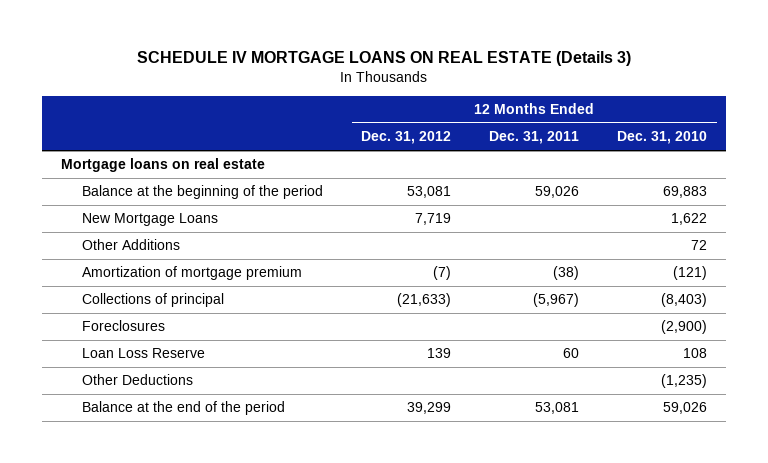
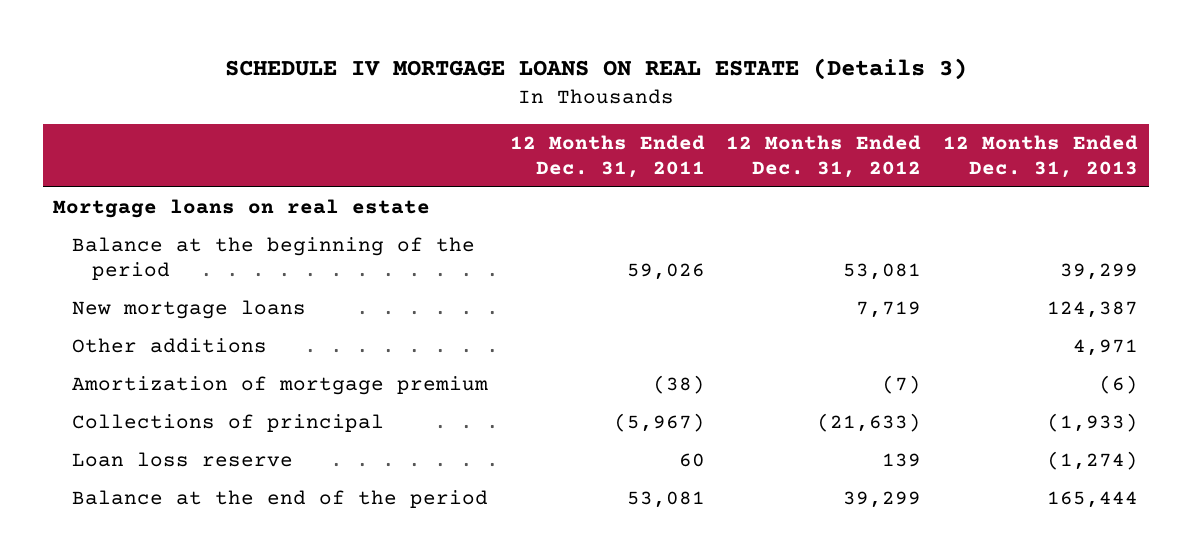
[617,131,708,145] Dec. 31, 2010 -> none
none -> [942,135,1138,178] 12 Months Ended Dec. 31, 2013
[81,213,218,227] New Mortgage Loans -> [72,300,307,320] New mortgage loans
[81,239,180,251] Other Additions -> [72,338,268,354] Other additions
[81,320,165,332] Foreclosures -> none
[81,374,193,386] Other Deductions -> none
[81,348,205,359] Loan Loss Reserve -> [72,452,294,468] Loan loss reserve

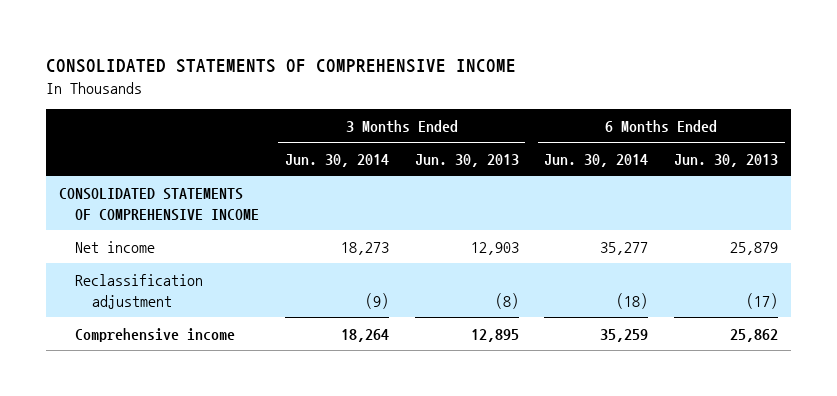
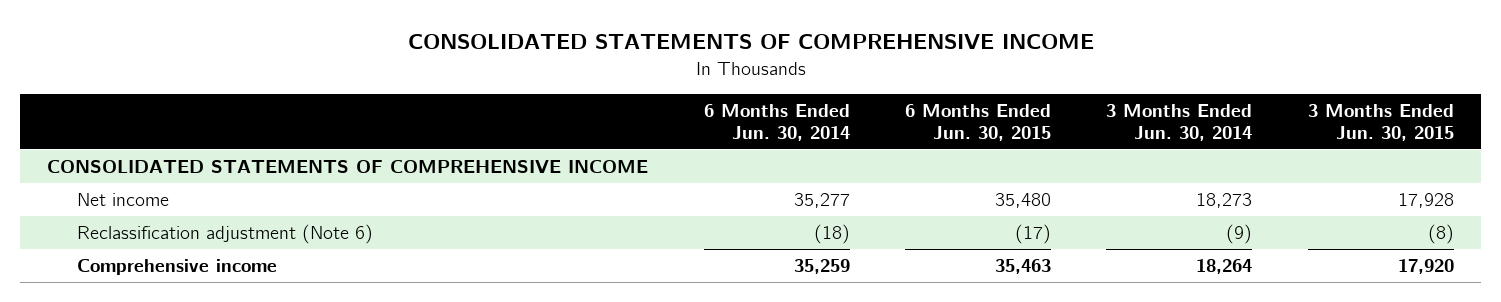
[414,153,519,167] Jun. 30, 2013 -> none
[674,153,779,167] Jun. 30, 2013 -> none
none -> [905,103,1052,141] 6 Months Ended Jun. 30, 2015
none -> [1307,103,1454,141] 3 Months Ended Jun. 30, 2015
[75,273,204,309] Reclassification adjustment -> [77,223,374,244] Reclassification adjustment (Note 6)

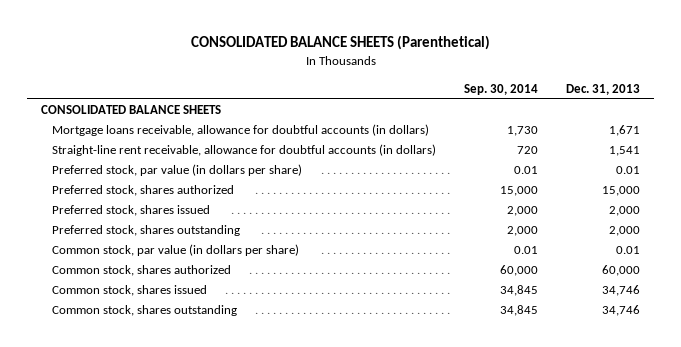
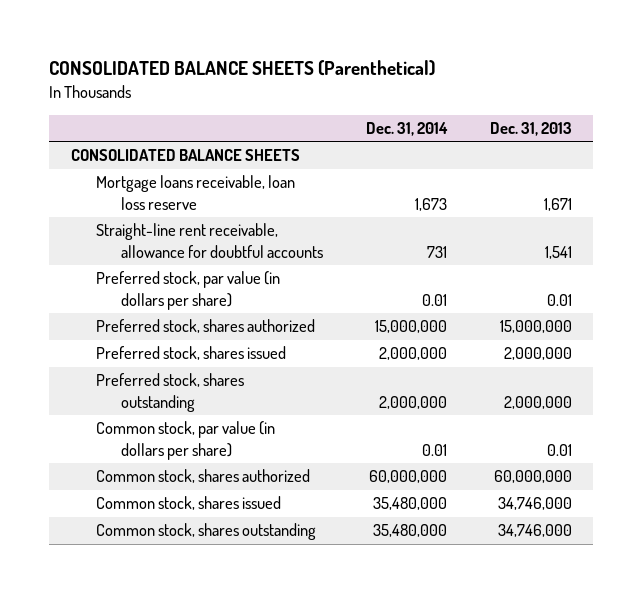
[463,83,538,95] Sep. 30, 2014 -> none
none -> [365,121,448,136] Dec. 31, 2014
[51,124,429,137] Mortgage loans receivable, allowance for doubtful accounts (in dollars) -> [95,175,295,210] Mortgage loans receivable, loan loss reserve
[51,144,436,157] Straight-line rent receivable, allowance for doubtful accounts (in dollars) -> [95,223,323,258] Straight-line rent receivable, allowance for doubtful accounts
[602,186,641,197] 15,000 -> [499,320,572,334] 15,000,000
[609,206,641,217] 2,000 -> [503,347,572,361] 2,000,000
[609,226,641,237] 2,000 -> [503,395,572,409] 2,000,000
[602,265,641,277] 60,000 -> [493,470,572,484] 60,000,000
[602,285,641,297] 34,746 -> [497,497,572,511] 34,746,000
[602,305,641,317] 34,746 -> [497,524,572,538] 34,746,000

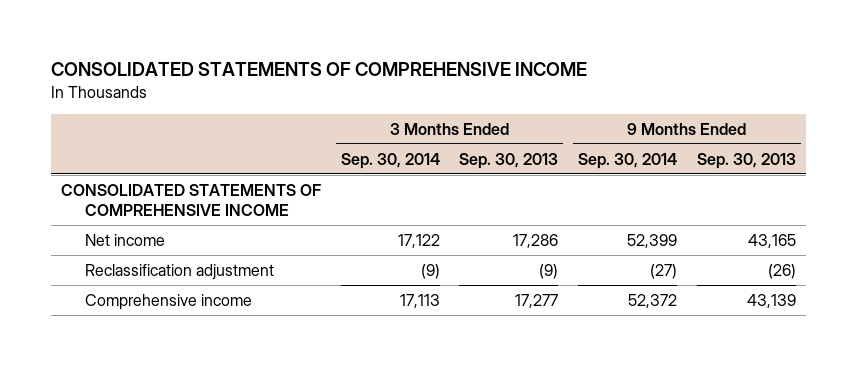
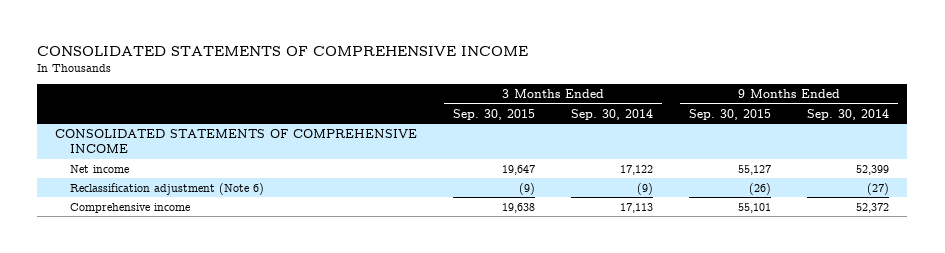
[459,152,559,169] Sep. 30, 2013 -> none
[696,152,796,169] Sep. 30, 2013 -> none
none -> [453,108,536,120] Sep. 30, 2015
none -> [689,108,772,120] Sep. 30, 2015
[84,263,274,280] Reclassification adjustment -> [70,182,265,195] Reclassification adjustment (Note 6)

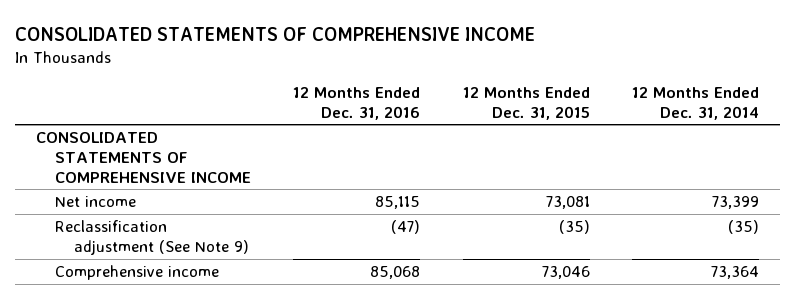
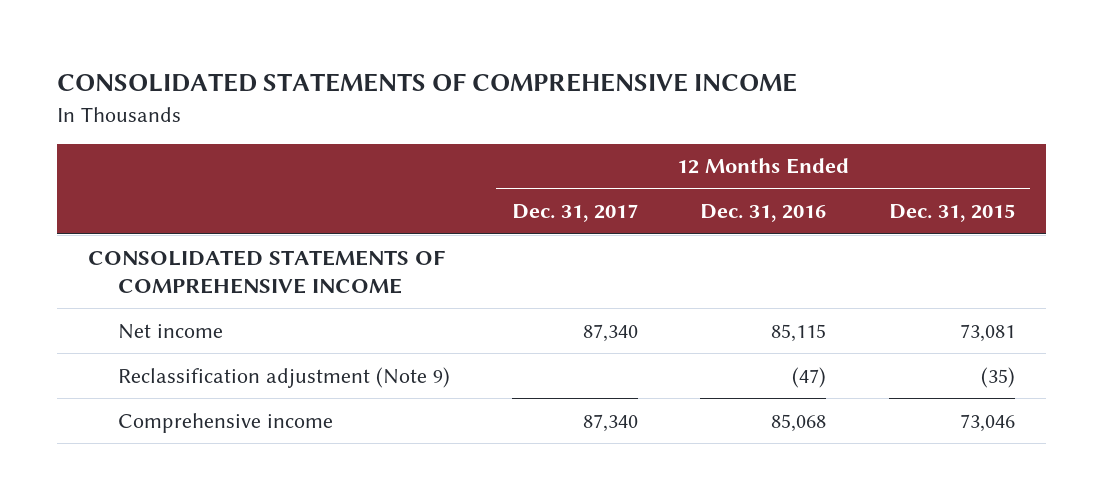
[631,86,759,120] 12 Months Ended Dec. 31, 2014 -> none
none -> [511,204,638,223] Dec. 31, 2017
[54,220,249,255] Reclassification adjustment (See Note 9) -> [117,366,450,388] Reclassification adjustment (Note 9)

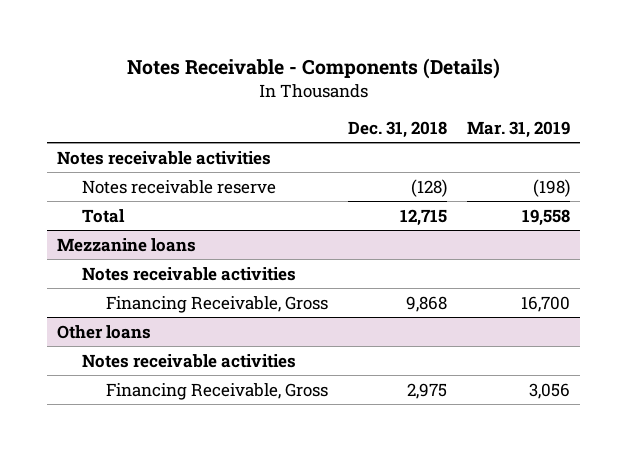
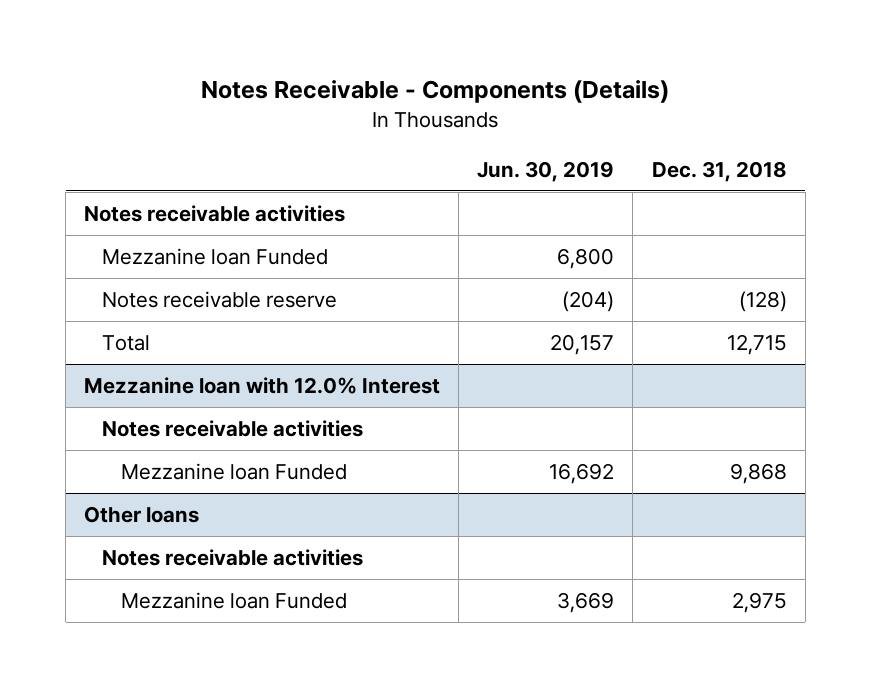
[466,121,570,139] Mar. 31, 2019 -> none
none -> [477,160,615,182] Jun. 30, 2019
none -> [102,248,329,266] Mezzanine loan Funded
[57,237,197,252] Mezzanine loans -> [84,377,441,395] Mezzanine loan with 12.0% Interest
[106,295,329,313] Financing Receivable, Gross -> [120,463,347,481] Mezzanine loan Funded
[106,382,329,400] Financing Receivable, Gross -> [120,592,347,610] Mezzanine loan Funded

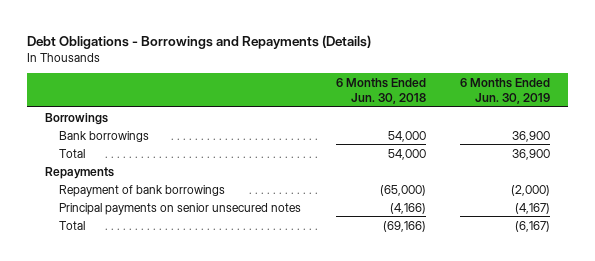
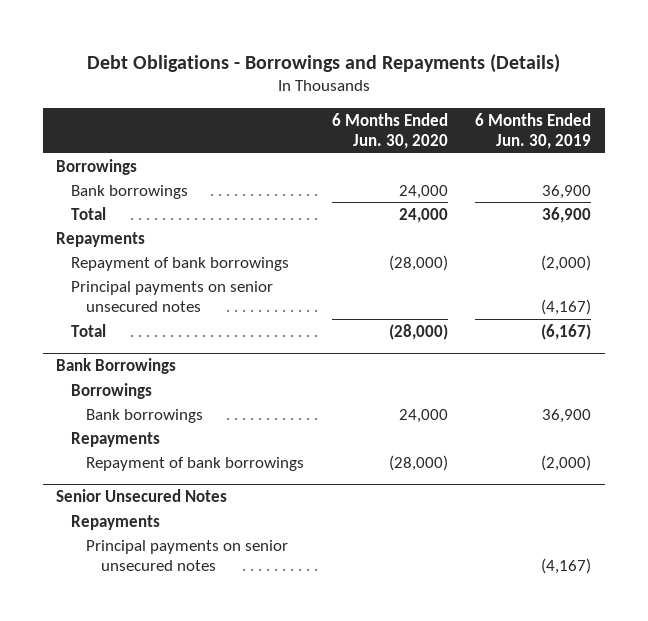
[335,77,426,104] 6 Months Ended Jun. 30, 2018 -> none
none -> [331,112,448,149] 6 Months Ended Jun. 30, 2020
none -> [56,357,177,374] Bank Borrowings
none -> [71,382,153,399] Borrowings
none -> [86,408,204,423] Bank borrowings
none -> [71,431,161,447] Repayments
none -> [86,456,305,471] Repayment of bank borrowings
none -> [56,488,228,502] Senior Unsecured Notes
none -> [71,514,161,530] Repayments
none -> [86,539,289,572] Principal payments on senior unsecured notes

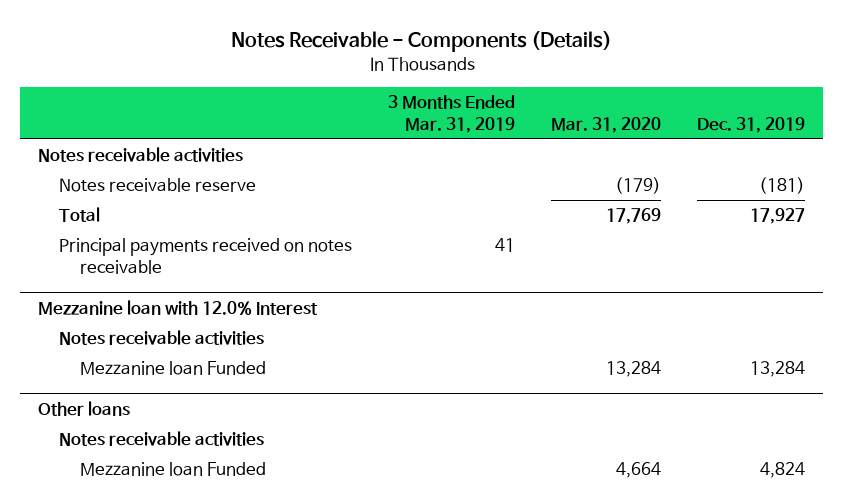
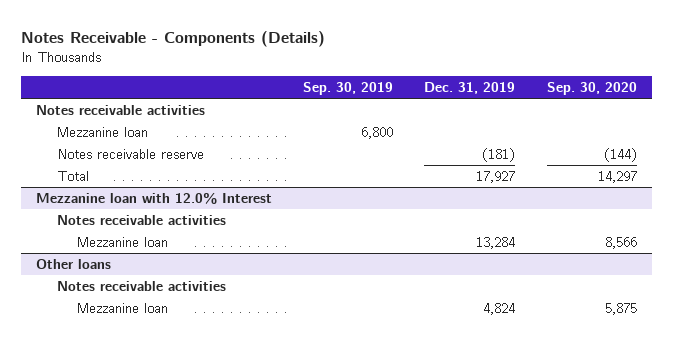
[388,95,516,133] 3 Months Ended Mar. 31, 2019 -> none
[551,116,662,133] Mar. 31, 2020 -> none
none -> [303,81,394,95] Sep. 30, 2019
none -> [546,81,637,95] Sep. 30, 2020
none -> [56,126,148,137] Mezzanine loan
[58,238,352,275] Principal payments received on notes receivable -> none
[79,361,266,376] Mezzanine loan Funded -> [77,236,169,247] Mezzanine loan
[79,462,266,477] Mezzanine loan Funded -> [77,302,169,313] Mezzanine loan

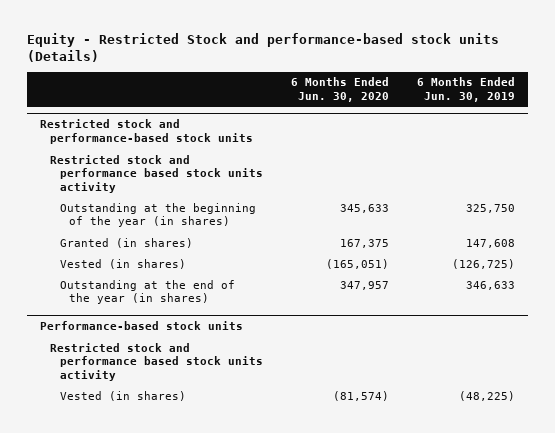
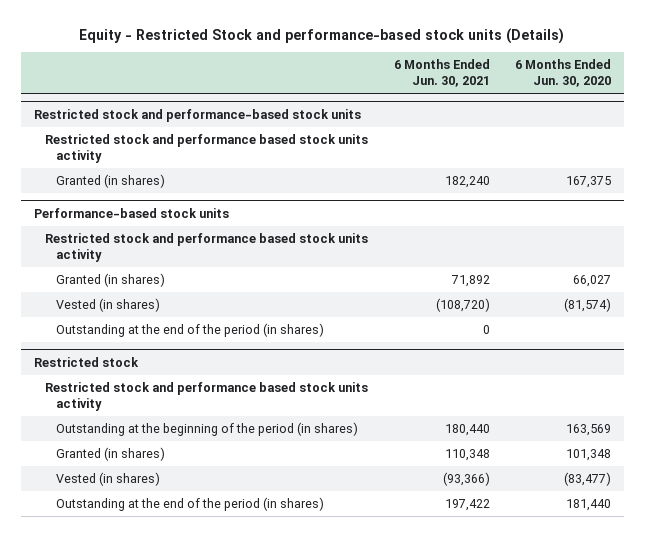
[416,77,515,102] 6 Months Ended Jun. 30, 2019 -> none
none -> [393,58,490,87] 6 Months Ended Jun. 30, 2021
[59,202,256,228] Outstanding at the beginning of the year (in shares) -> none
[59,258,186,269] Vested (in shares) -> none
[59,279,235,305] Outstanding at the end of the year (in shares) -> none
none -> [55,273,165,288] Granted (in shares)
none -> [55,323,324,338] Outstanding at the end of the period (in shares)
none -> [33,356,139,367] Restricted stock
none -> [44,382,368,411] Restricted stock and performance based stock units activity
none -> [55,422,358,437] Outstanding at the beginning of the period (in shares)
none -> [55,447,165,462] Granted (in shares)
none -> [55,472,160,487] Vested (in shares)
none -> [55,497,324,512] Outstanding at the end of the period (in shares)

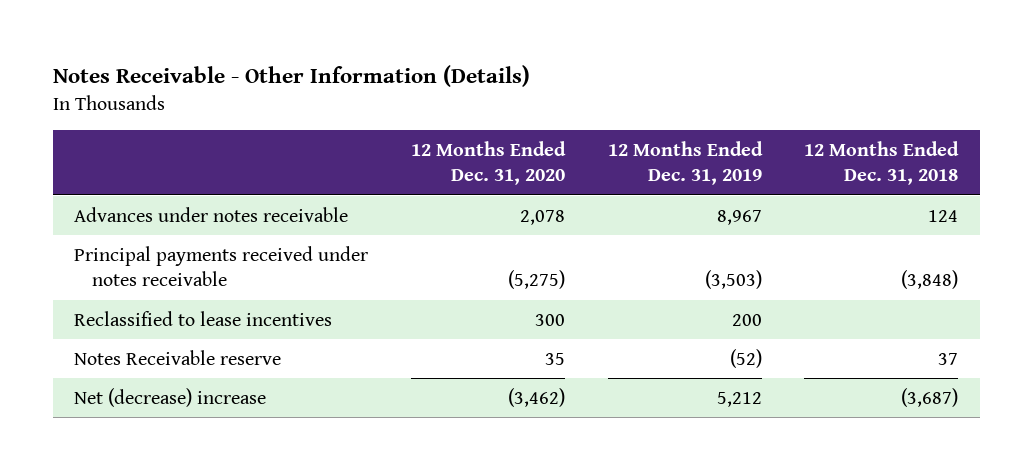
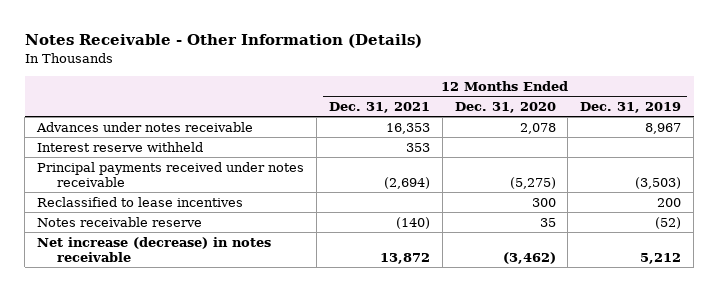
[804,140,960,186] 12 Months Ended Dec. 31, 2018 -> none
none -> [328,101,430,113] Dec. 31, 2021
none -> [37,141,204,152] Interest reserve withheld
[74,349,282,365] Notes Receivable reserve -> [37,216,203,227] Notes receivable reserve
[74,387,267,407] Net (decrease) increase -> [37,236,272,263] Net increase (decrease) in notes receivable

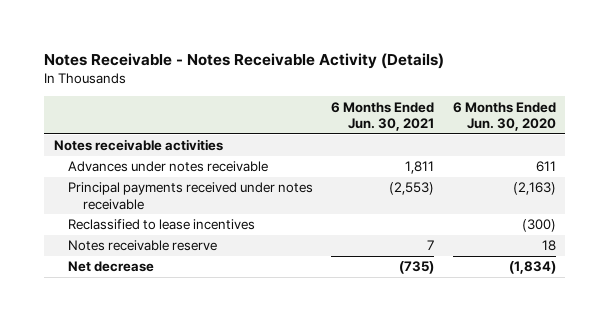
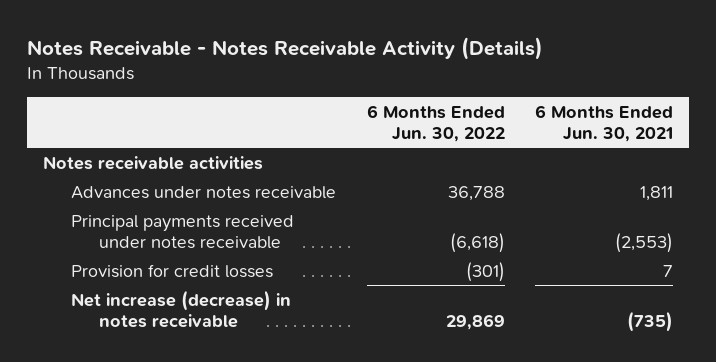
[452,101,556,132] 6 Months Ended Jun. 30, 2020 -> none
none -> [366,104,505,142] 6 Months Ended Jun. 30, 2022
[68,219,256,231] Reclassified to lease incentives -> none
[68,240,218,252] Notes receivable reserve -> [70,263,273,278] Provision for credit losses
[68,261,155,273] Net decrease -> [70,289,291,328] Net increase (decrease) in notes receivable

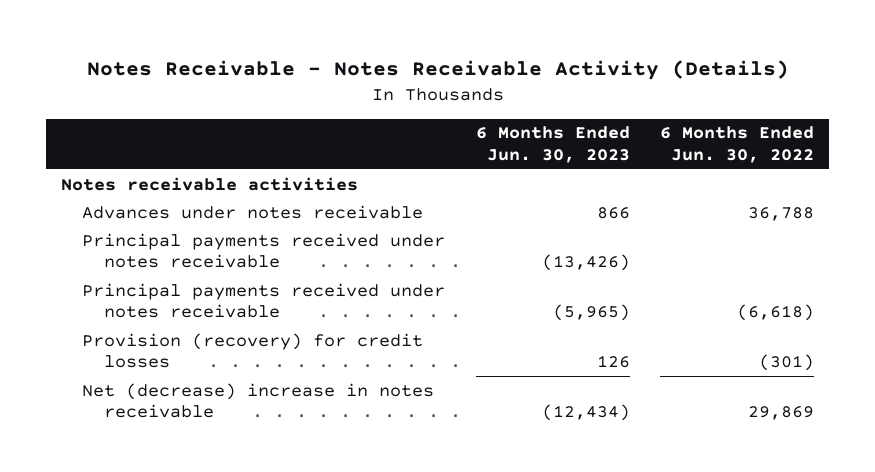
[535,104,674,142] 6 Months Ended Jun. 30, 2021 -> none
none -> [475,126,630,164] 6 Months Ended Jun. 30, 2023
none -> [82,232,446,269] Principal payments received under notes receivable
[70,263,273,278] Provision for credit losses -> [82,332,424,369] Provision (recovery) for credit losses
[70,289,291,328] Net increase (decrease) in notes receivable -> [82,382,435,419] Net (decrease) increase in notes receivable

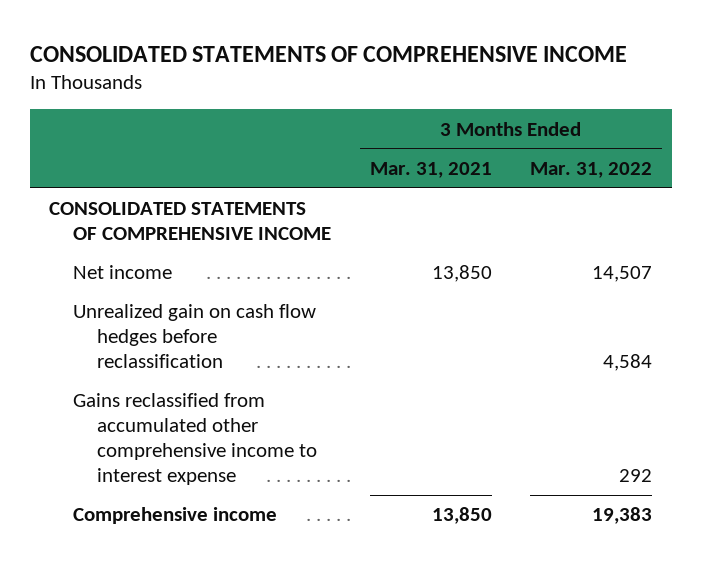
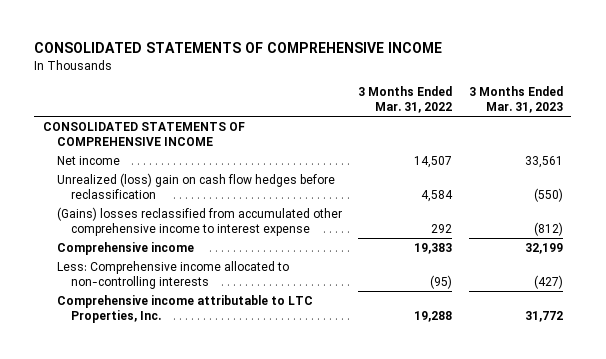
[369,161,492,178] Mar. 31, 2021 -> none
none -> [468,86,563,113] 3 Months Ended Mar. 31, 2023
[73,304,317,369] Unrealized gain on cash flow hedges before reclassification -> [56,172,335,199] Unrealized (loss) gain on cash flow hedges before reclassification
[73,393,318,486] Gains reclassified from accumulated other comprehensive income to interest expense -> [56,206,342,236] (Gains) losses reclassified from accumulated other comprehensive income to interest expense
none -> [56,260,289,289] Less: Comprehensive income allocated to non-controlling interests
none -> [56,294,313,323] Comprehensive income attributable to LTC Properties, Inc.

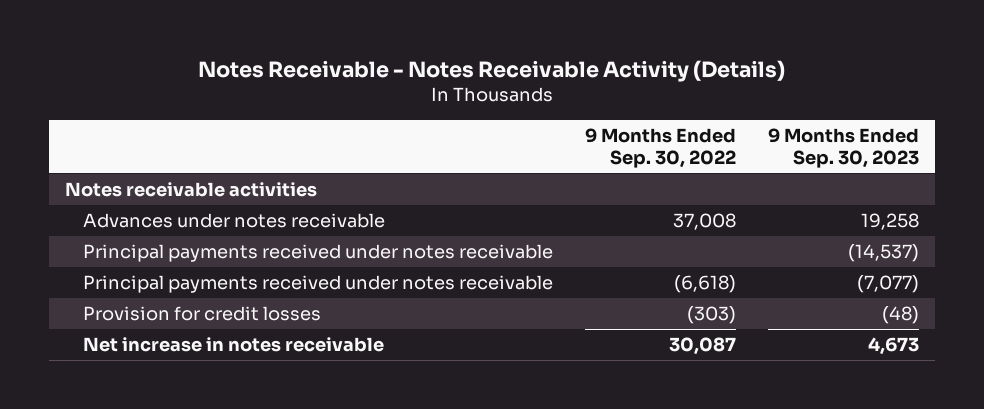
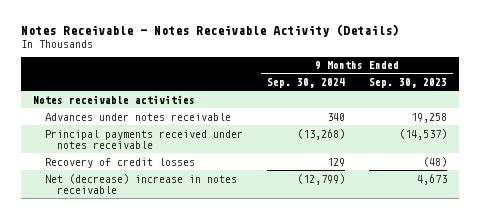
[584,127,736,169] 9 Months Ended Sep. 30, 2022 -> none
none -> [267,77,346,88] Sep. 30, 2024
[82,275,553,294] Principal payments received under notes receivable -> none
[82,306,321,322] Provision for credit losses -> [45,157,196,168] Recovery of credit losses
[82,337,384,353] Net increase in notes receivable -> [45,173,238,194] Net (decrease) increase in notes receivable

